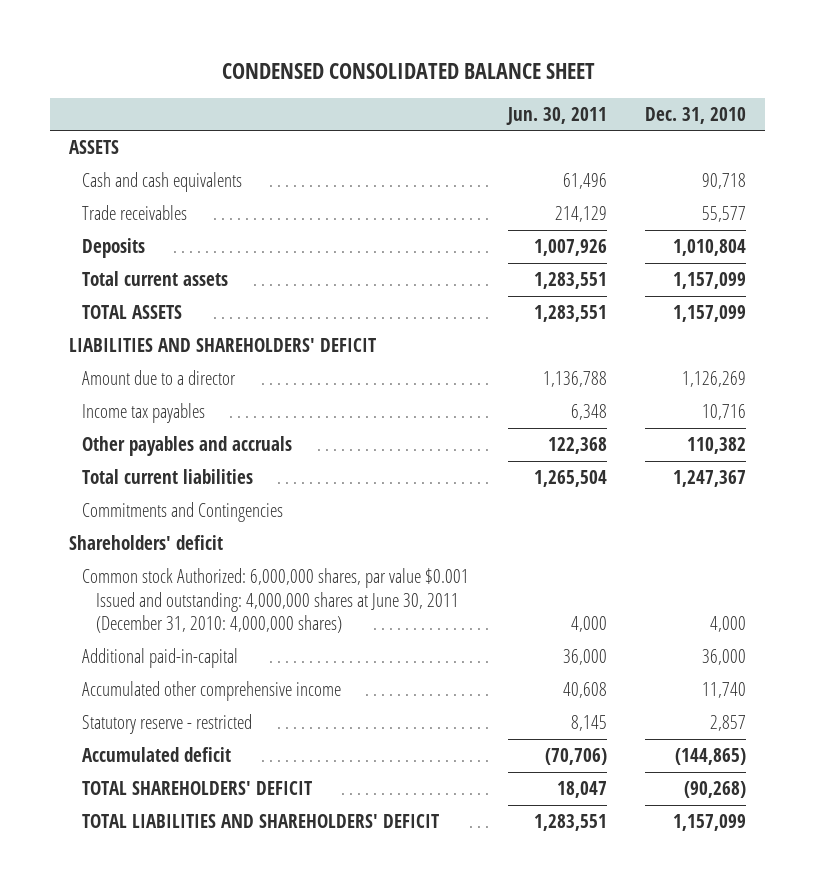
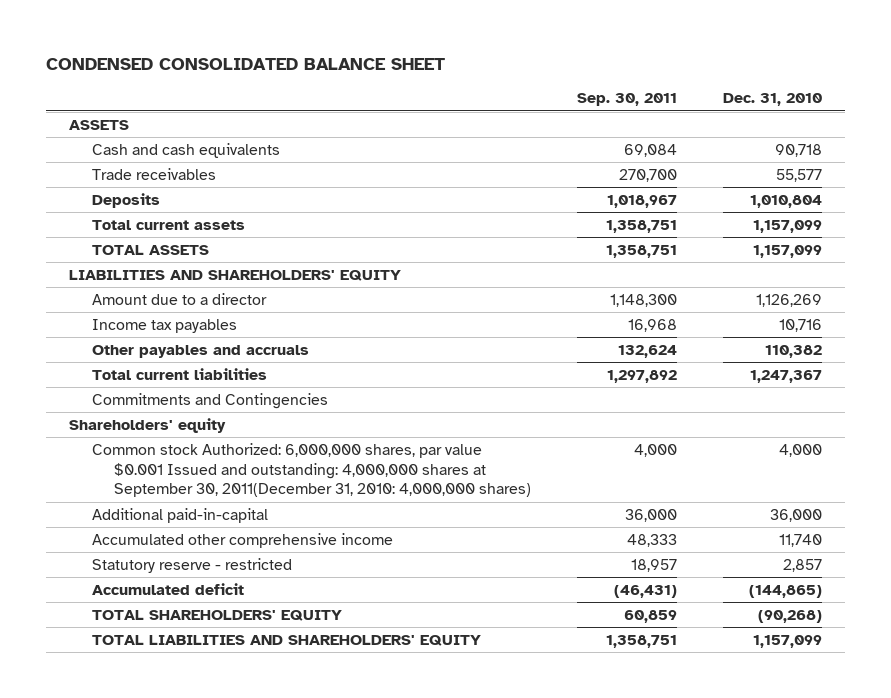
[505,106,607,125] Jun. 30, 2011 -> none
none -> [577,93,678,107] Sep. 30, 2011
[69,337,377,352] LIABILITIES AND SHAREHOLDERS' DEFICIT -> [68,269,401,281] LIABILITIES AND SHAREHOLDERS' EQUITY
[69,534,224,550] Shareholders' deficit -> [68,417,226,433] Shareholders' equity
[82,567,470,634] Common stock Authorized: 6,000,000 shares, par value $0.001 Issued and outstanding: 4,000,000 shares at June 30, 2011 (December 31, 2010: 4,000,000 shares) -> [91,442,532,498] Common stock Authorized: 6,000,000 shares, par value $0.001 Issued and outstanding: 4,000,000 shares at September 30, 2011(December 31, 2010: 4,000,000 shares)
[82,780,313,795] TOTAL SHAREHOLDERS' DEFICIT -> [91,609,342,621] TOTAL SHAREHOLDERS' EQUITY
[82,813,440,828] TOTAL LIABILITIES AND SHAREHOLDERS' DEFICIT -> [91,634,481,646] TOTAL LIABILITIES AND SHAREHOLDERS' EQUITY

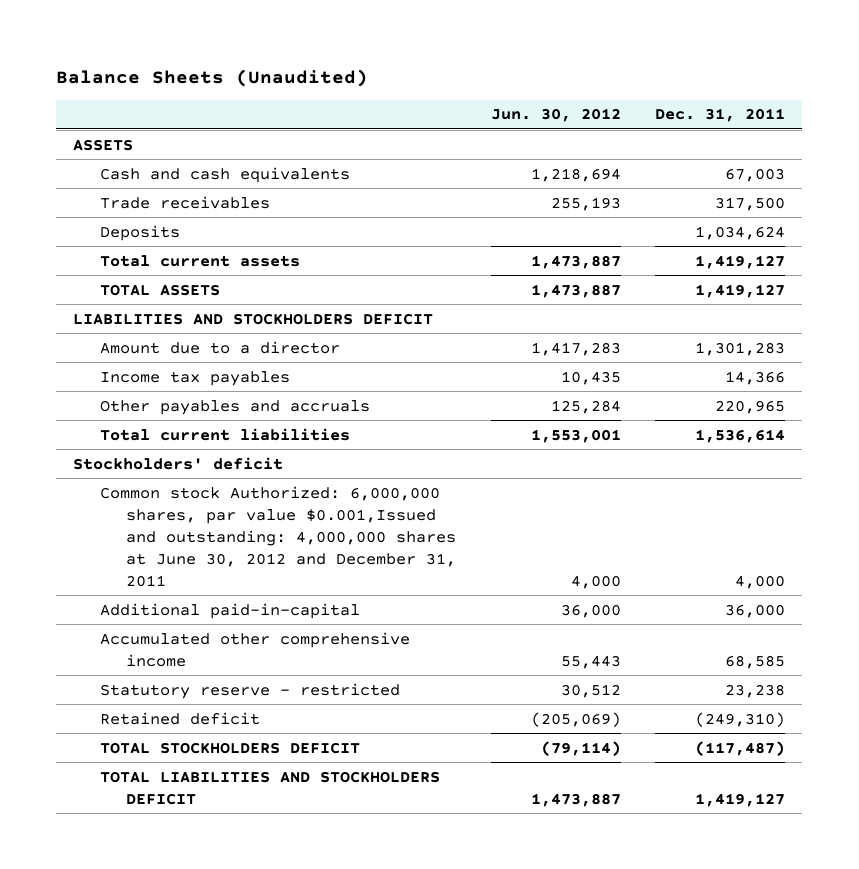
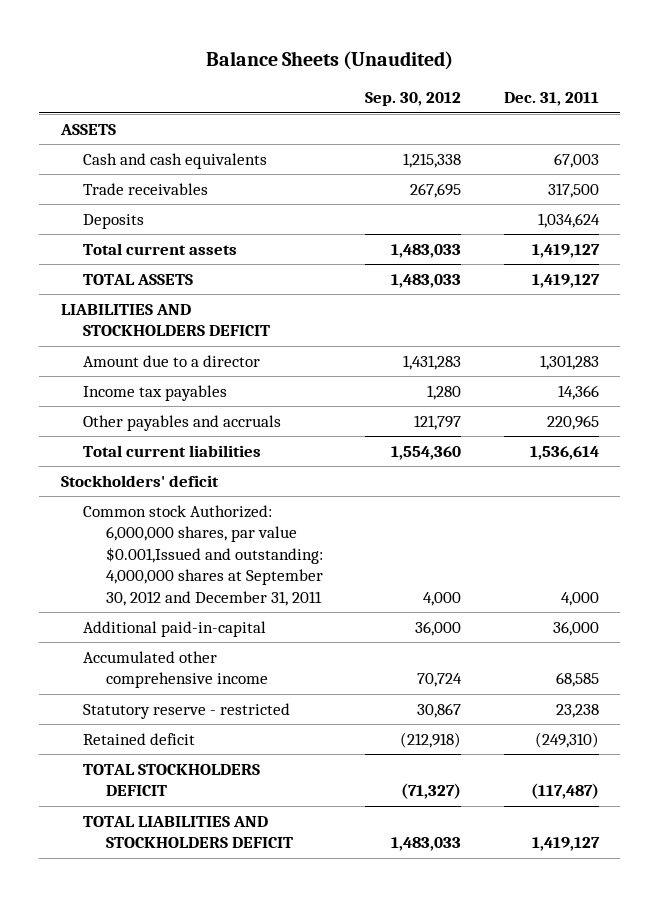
[490,108,621,123] Jun. 30, 2012 -> none
none -> [365,92,462,107] Sep. 30, 2012
[99,485,457,587] Common stock Authorized: 6,000,000 shares, par value $0.001,Issued and outstanding: 4,000,000 shares at June 30, 2012 and December 31, 2011 -> [83,504,323,606] Common stock Authorized: 6,000,000 shares, par value $0.001,Issued and outstanding: 4,000,000 shares at September 30, 2012 and December 31, 2011

